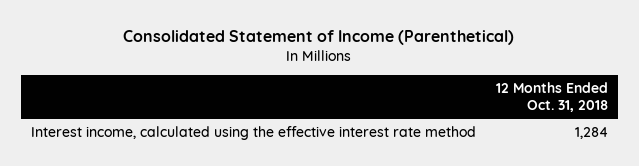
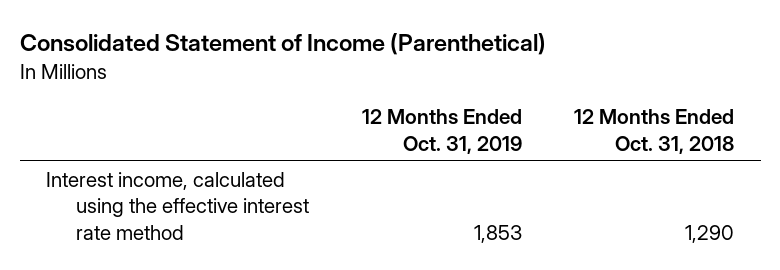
none -> [361,109,522,154] 12 Months Ended Oct. 31, 2019
[575,127,609,140] 1,284 -> [685,224,735,243] 1,290

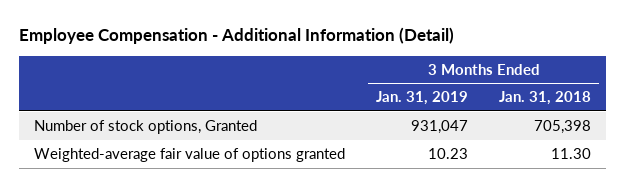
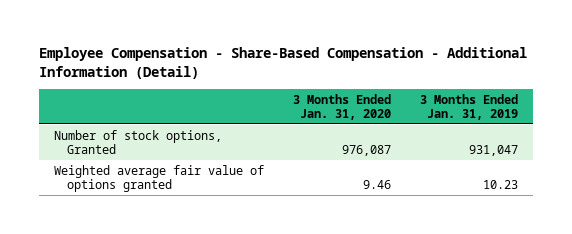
[18,27,454,45] Employee Compensation - Additional Information (Detail) -> [39,46,528,79] Employee Compensation - Share-Based Compensation - Additional Information (Detail)
[498,91,591,106] Jan. 31, 2018 -> none
none -> [292,93,391,121] 3 Months Ended Jan. 31, 2020
[34,147,346,162] Weighted-average fair value of options granted -> [53,164,264,192] Weighted average fair value of options granted

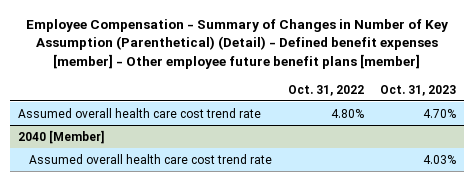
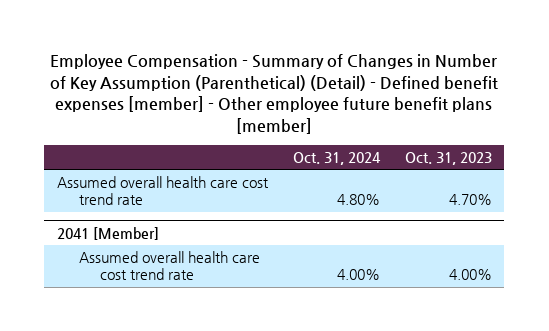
[287,84,364,96] Oct. 31, 2022 -> none
none -> [292,151,381,165] Oct. 31, 2024
[18,129,106,144] 2040 [Member] -> [56,226,159,240] 2041 [Member]
[422,154,456,164] 4.03% -> [448,269,492,281] 4.00%

